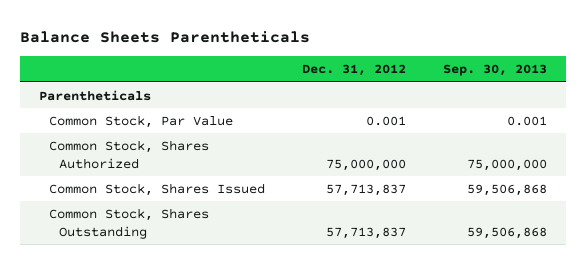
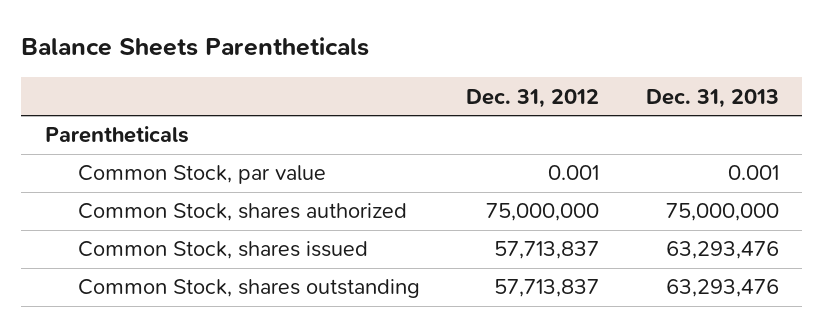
[442,64,547,77] Sep. 30, 2013 -> none
none -> [646,88,780,108] Dec. 31, 2013
[48,114,233,128] Common Stock, Par Value -> [77,165,326,185] Common Stock, par value
[48,139,209,169] Common Stock, Shares Authorized -> [77,203,407,222] Common Stock, shares authorized
[48,182,265,196] Common Stock, Shares Issued -> [77,241,368,260] Common Stock, shares issued
[48,207,209,239] Common Stock, Shares Outstanding -> [77,279,420,299] Common Stock, shares outstanding

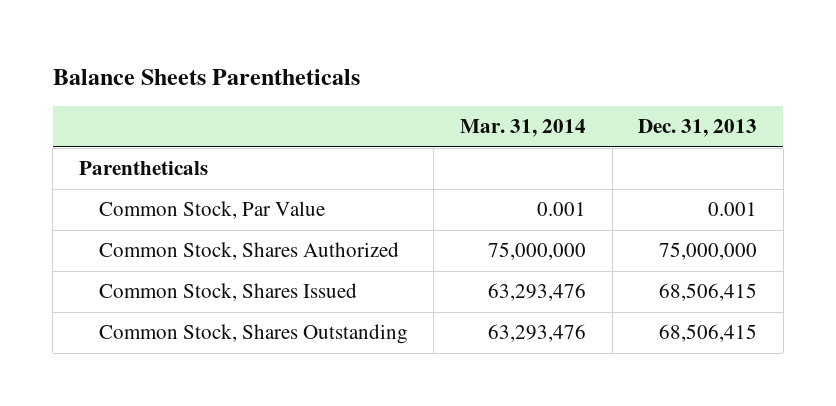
[466,88,600,108] Dec. 31, 2012 -> none
none -> [459,119,586,138] Mar. 31, 2014
[77,165,326,185] Common Stock, par value -> [98,201,325,220] Common Stock, Par Value
[77,203,407,222] Common Stock, shares authorized -> [98,242,399,261] Common Stock, Shares Authorized
[77,241,368,260] Common Stock, shares issued -> [98,283,357,302] Common Stock, Shares Issued
[666,241,780,260] 63,293,476 -> [659,283,758,302] 68,506,415
[77,279,420,299] Common Stock, shares outstanding -> [98,324,408,345] Common Stock, Shares Outstanding
[666,279,780,298] 63,293,476 -> [659,324,758,343] 68,506,415

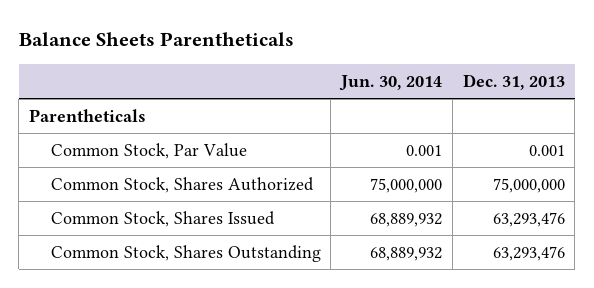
[459,119,586,138] Mar. 31, 2014 -> none
none -> [339,75,443,92] Jun. 30, 2014
[659,283,758,302] 68,506,415 -> [492,211,565,227] 63,293,476
[659,324,758,343] 68,506,415 -> [492,245,565,261] 63,293,476

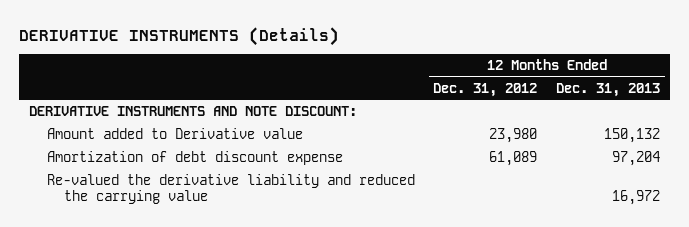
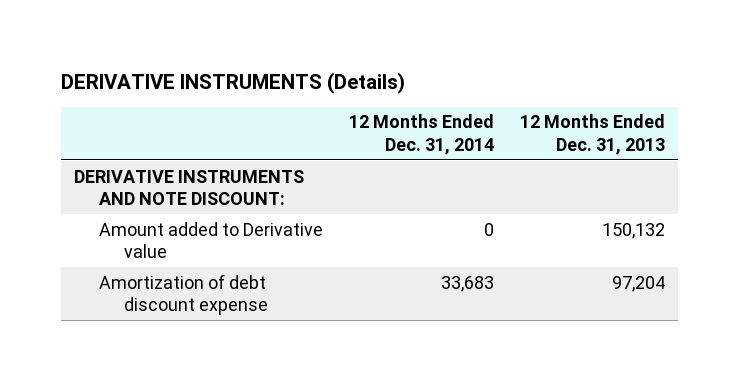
[433,82,538,97] Dec. 31, 2012 -> none
none -> [348,114,494,155] 12 Months Ended Dec. 31, 2014
[46,174,415,205] Re-valued the derivative liability and reduced the carrying value -> none

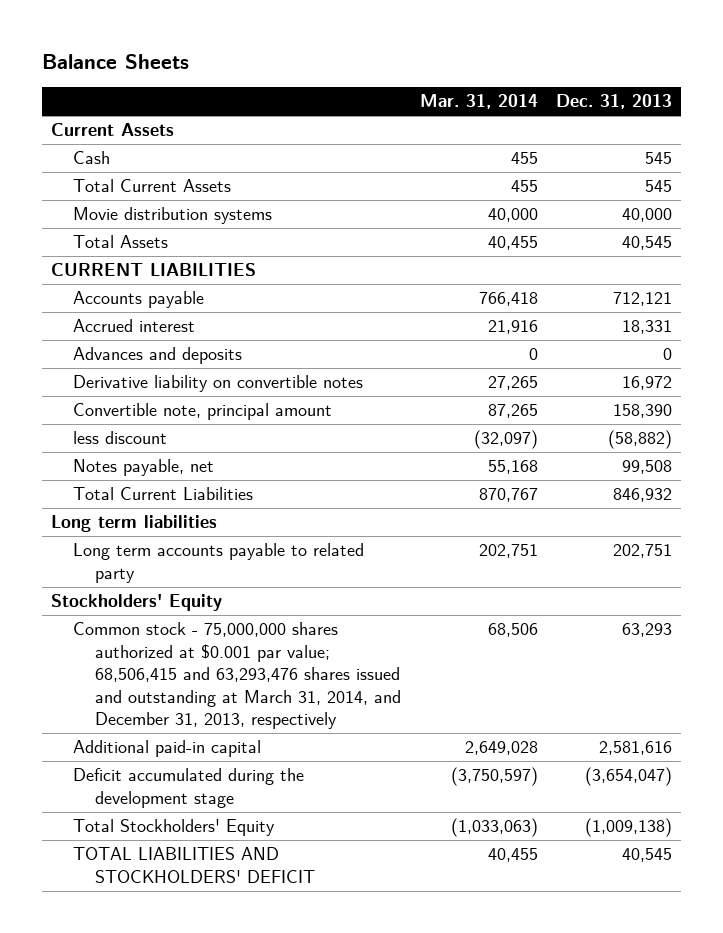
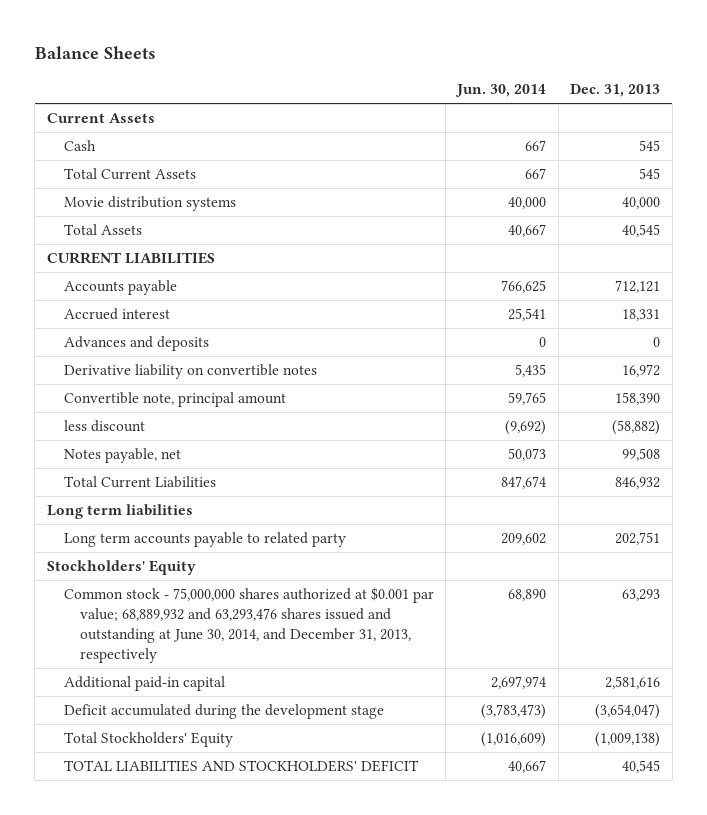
[419,94,538,110] Mar. 31, 2014 -> none
none -> [455,83,547,97] Jun. 30, 2014
[73,622,402,730] Common stock - 75,000,000 shares authorized at $0.001 par value; 68,506,415 and 63,293,476 shares issued and outstanding at March 31, 2014, and December 31, 2013, respectively -> [63,587,434,663] Common stock - 75,000,000 shares authorized at $0.001 par value; 68,889,932 and 63,293,476 shares issued and outstanding at June 30, 2014, and December 31, 2013, respectively

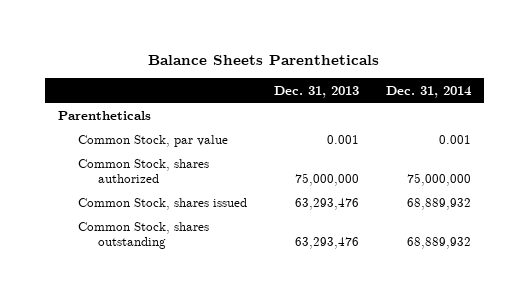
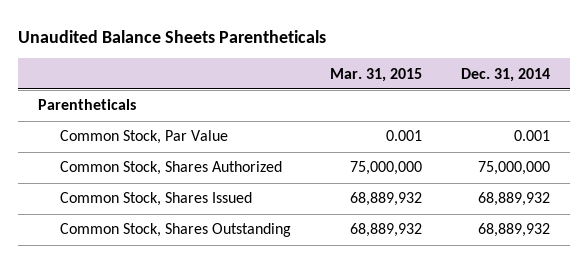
[148,55,380,66] Balance Sheets Parentheticals -> [18,29,327,43] Unaudited Balance Sheets Parentheticals
[273,86,359,99] Dec. 31, 2013 -> none
none -> [330,67,423,82] Mar. 31, 2015
[78,134,229,147] Common Stock, par value -> [60,130,229,145] Common Stock, Par Value
[78,158,210,183] Common Stock, shares authorized -> [60,161,283,176] Common Stock, Shares Authorized
[78,197,248,210] Common Stock, shares issued -> [60,192,253,207] Common Stock, Shares Issued
[78,221,210,249] Common Stock, shares outstanding -> [60,223,292,238] Common Stock, Shares Outstanding

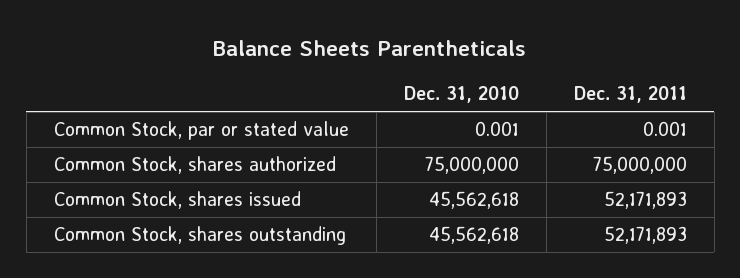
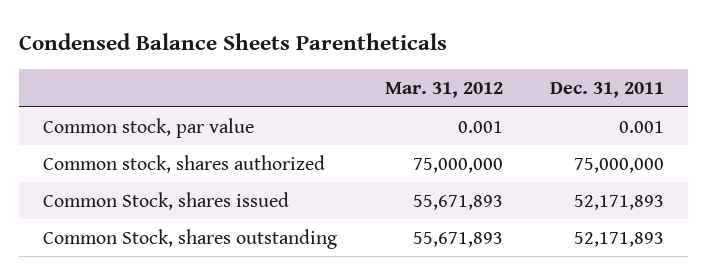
[213,40,527,57] Balance Sheets Parentheticals -> [19,32,448,50] Condensed Balance Sheets Parentheticals
[403,86,519,104] Dec. 31, 2010 -> none
none -> [384,82,503,99] Mar. 31, 2012
[53,121,349,141] Common Stock, par or stated value -> [42,117,254,138] Common stock, par value
[53,156,336,175] Common Stock, shares authorized -> [42,154,325,173] Common stock, shares authorized

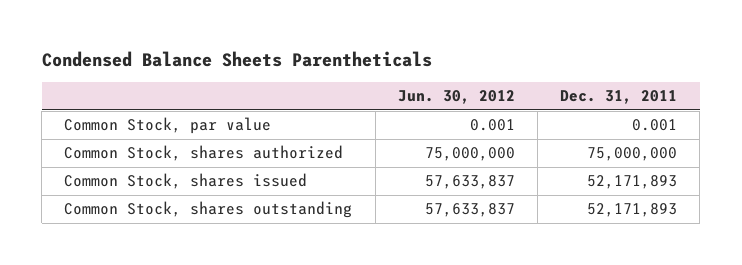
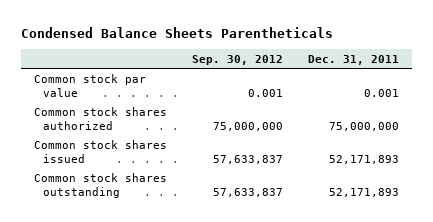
[397,90,515,105] Jun. 30, 2012 -> none
none -> [191,54,283,65] Sep. 30, 2012
[64,117,272,135] Common Stock, par value -> [33,73,146,97] Common stock par value
[64,145,344,162] Common Stock, shares authorized -> [33,106,167,130] Common stock shares authorized
[64,173,308,190] Common Stock, shares issued -> [33,139,167,163] Common stock shares issued
[64,201,353,219] Common Stock, shares outstanding -> [33,172,167,198] Common stock shares outstanding

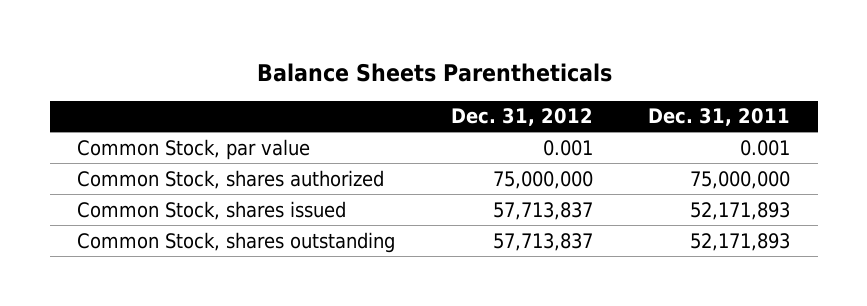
[20,27,333,39] Condensed Balance Sheets Parentheticals -> [256,62,612,82] Balance Sheets Parentheticals
[191,54,283,65] Sep. 30, 2012 -> none
none -> [450,108,593,127] Dec. 31, 2012
[33,73,146,97] Common stock par value -> [77,138,311,160] Common Stock, par value
[33,106,167,130] Common stock shares authorized -> [77,169,385,189] Common Stock, shares authorized
[33,139,167,163] Common stock shares issued -> [77,200,347,220] Common Stock, shares issued
[33,172,167,198] Common stock shares outstanding -> [77,231,396,253] Common Stock, shares outstanding

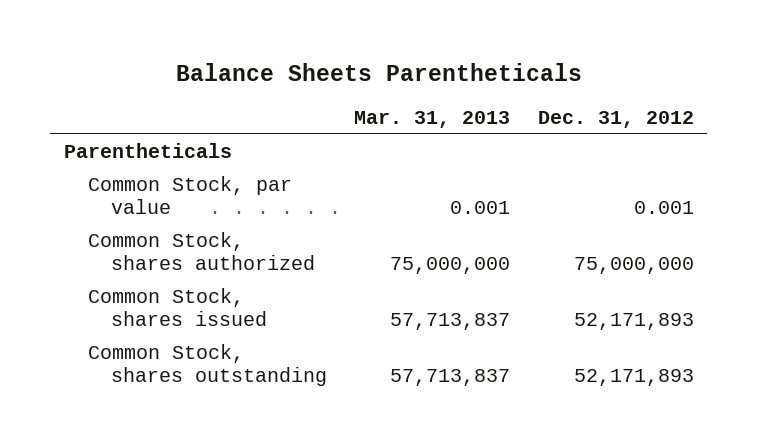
[647,108,790,127] Dec. 31, 2011 -> none
none -> [354,111,511,129] Mar. 31, 2013
none -> [63,142,232,158] Parentheticals
[492,201,593,220] 57,713,837 -> [573,312,694,330] 52,171,893
[492,232,593,251] 57,713,837 -> [573,368,694,386] 52,171,893

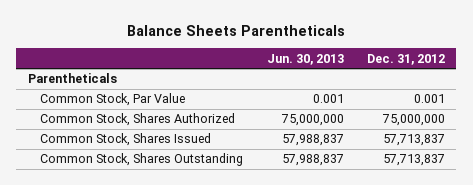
[354,111,511,129] Mar. 31, 2013 -> none
none -> [266,53,344,65] Jun. 30, 2013
[87,175,292,214] Common Stock, par value -> [40,93,186,107] Common Stock, Par Value
[87,231,316,270] Common Stock, shares authorized -> [40,113,236,127] Common Stock, Shares Authorized
[87,287,268,326] Common Stock, shares issued -> [40,133,212,147] Common Stock, Shares Issued
[573,312,694,330] 52,171,893 -> [382,134,445,147] 57,713,837
[87,343,328,386] Common Stock, shares outstanding -> [40,153,244,167] Common Stock, Shares Outstanding
[573,368,694,386] 52,171,893 -> [382,154,445,167] 57,713,837

